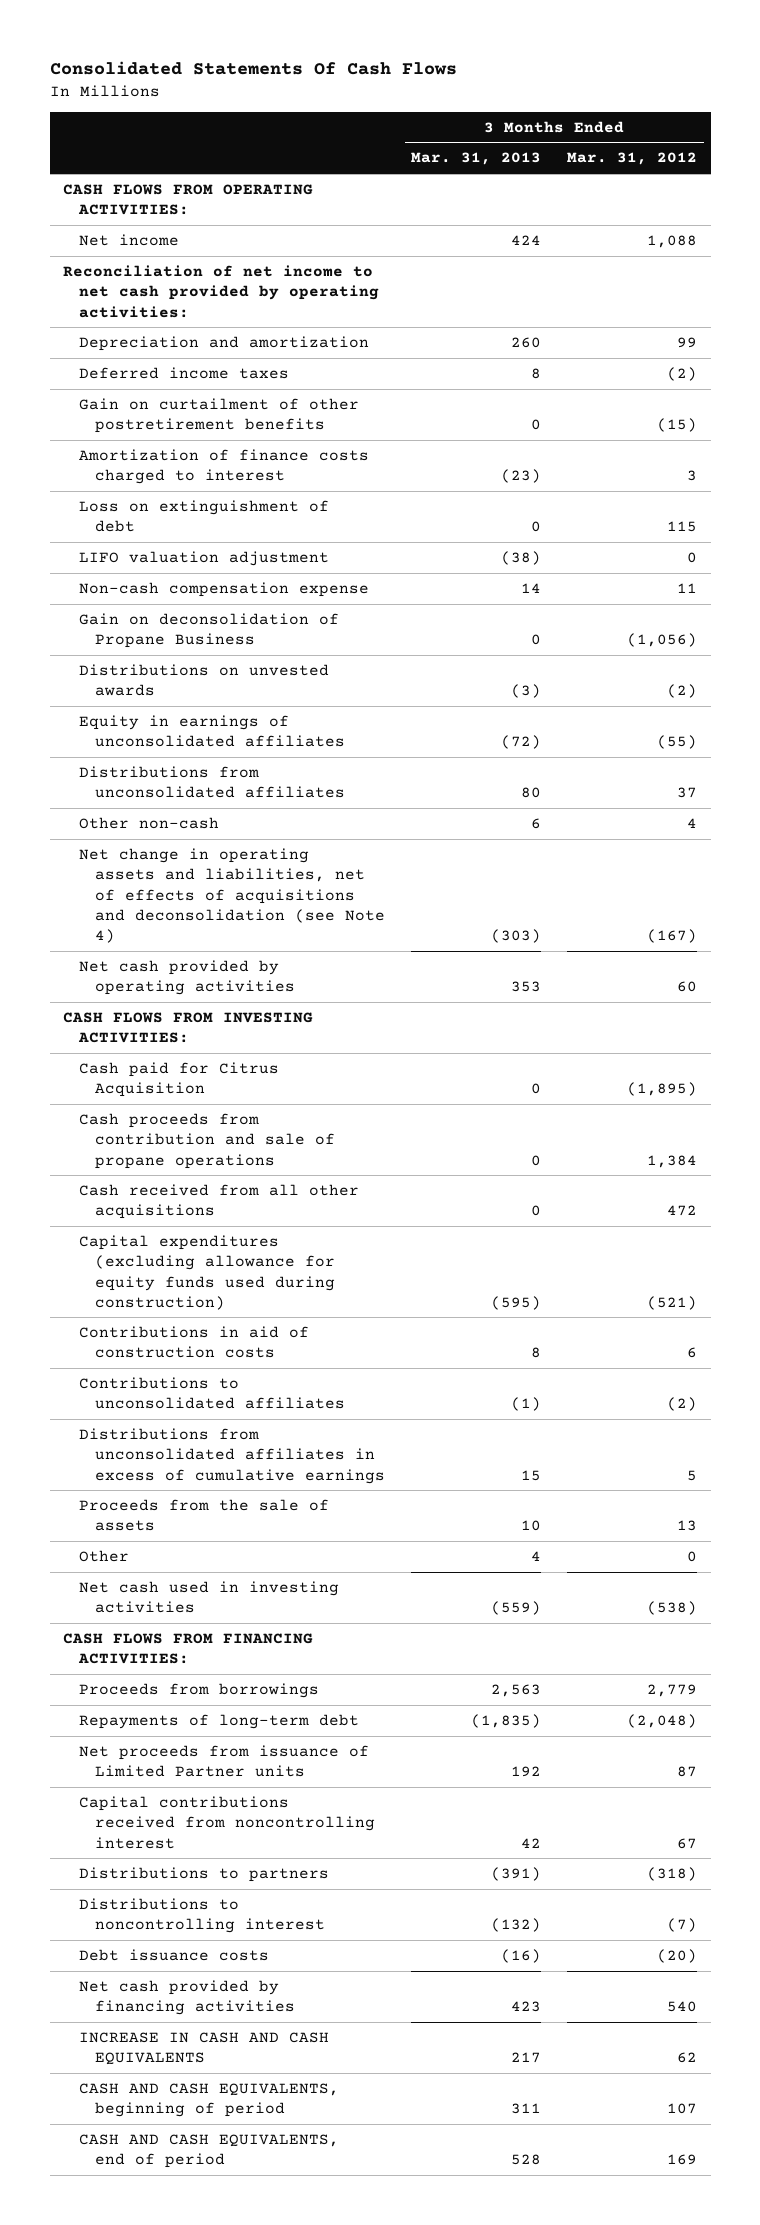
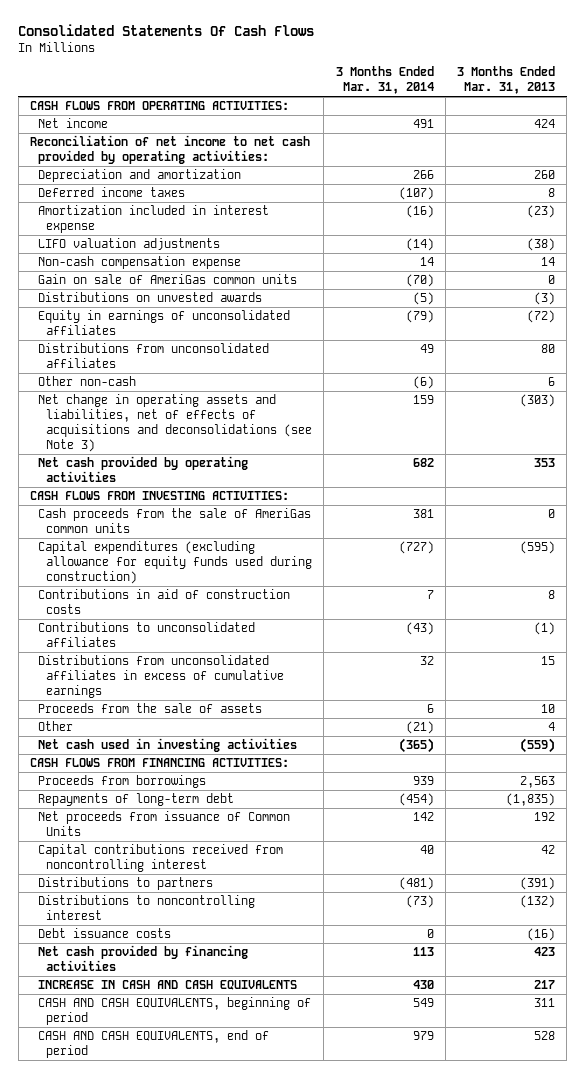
[567,152,698,166] Mar. 31, 2012 -> none
none -> [335,66,434,95] 3 Months Ended Mar. 31, 2014
[78,397,359,434] Gain on curtailment of other postretirement benefits -> none
[78,499,329,533] Loss on extinguishment of debt -> none
[78,448,369,485] Amortization of finance costs charged to interest -> [38,205,270,234] Amortization included in interest expense
[78,550,329,566] LIFO valuation adjustment -> [38,238,221,251] LIFO valuation adjustments
[78,612,339,649] Gain on deconsolidation of Propane Business -> none
none -> [38,274,298,285] Gain on sale of AmeriGas common units
[78,847,385,944] Net change in operating assets and liabilities, net of effects of acquisitions and deconsolidation (see Note 4) -> [38,394,313,453] Net change in operating assets and liabilities, net of effects of acquisitions and deconsolidations (see Note 3)
[78,1061,279,1098] Cash paid for Citrus Acquisition -> none
[78,1112,335,1169] Cash proceeds from contribution and sale of propane operations -> none
[78,1183,359,1220] Cash received from all other acquisitions -> none
none -> [38,508,312,534] Cash proceeds from the sale of AmeriGas common units
[78,1744,369,1778] Net proceeds from issuance of Limited Partner units -> [38,811,291,837] Net proceeds from issuance of Common Units

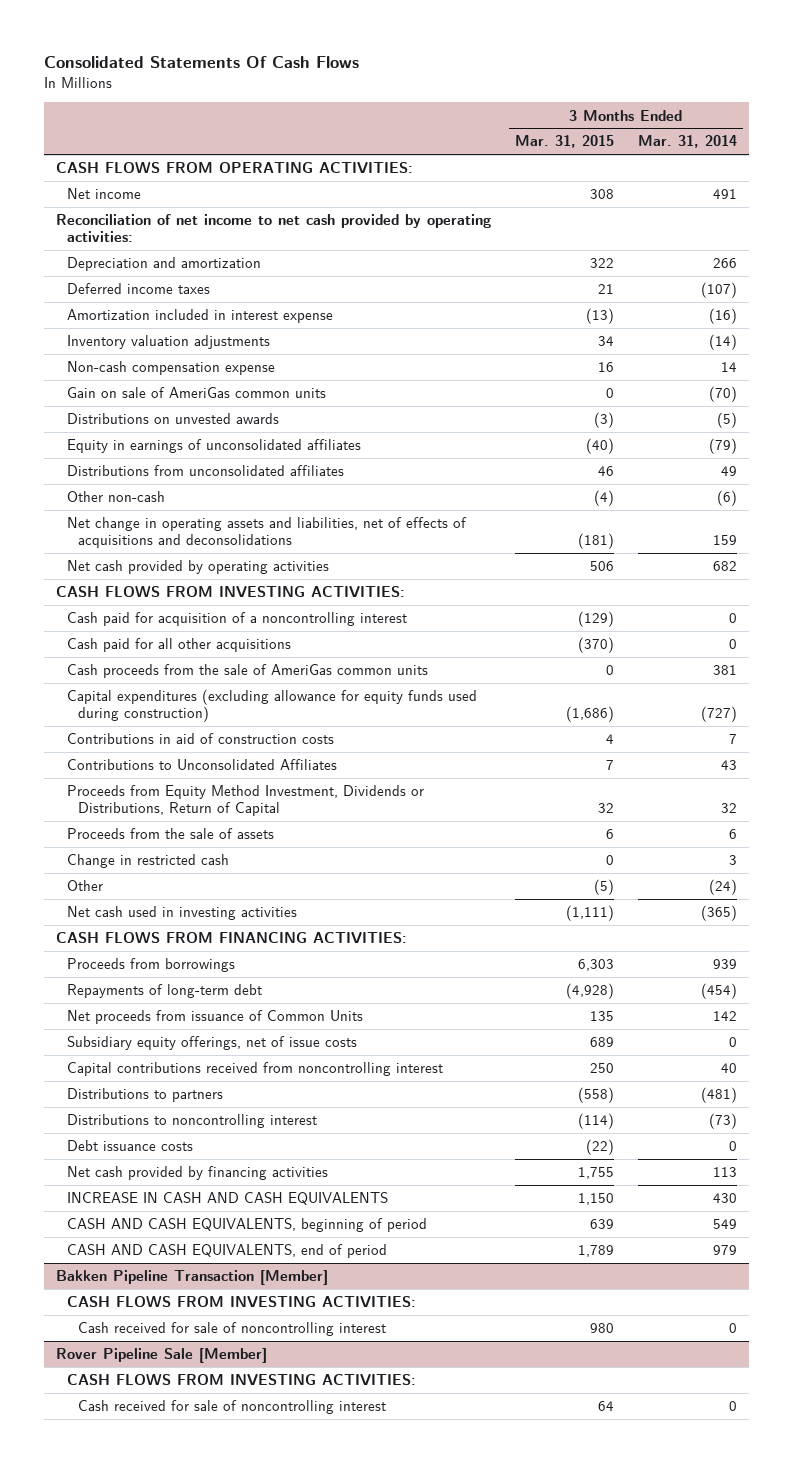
[457,66,556,95] 3 Months Ended Mar. 31, 2013 -> none
none -> [514,135,614,149] Mar. 31, 2015
[38,238,221,251] LIFO valuation adjustments -> [67,335,271,350] Inventory valuation adjustments
[38,394,313,453] Net change in operating assets and liabilities, net of effects of acquisitions and deconsolidations (see Note 3) -> [67,517,468,549] Net change in operating assets and liabilities, net of effects of acquisitions and deconsolidations
none -> [67,612,408,627] Cash paid for acquisition of a noncontrolling interest
none -> [67,638,292,653] Cash paid for all other acquisitions
[38,655,285,699] Distributions from unconsolidated affiliates in excess of cumulative earnings -> none
[38,622,256,648] Contributions to unconsolidated affiliates -> [67,759,338,771] Contributions to Unconsolidated Affiliates
[405,622,434,636] (43) -> [720,760,737,771] 43
none -> [67,785,425,817] Proceeds from Equity Method Investment, Dividends or Distributions, Return of Capital
none -> [67,854,230,869] Change in restricted cash
[405,721,434,735] (21) -> [708,879,737,896] (24)
none -> [67,1036,358,1051] Subsidiary equity offerings, net of issue costs
none -> [56,1270,329,1286] Bakken Pipeline Transaction [Member]
none -> [67,1296,417,1309] CASH FLOWS FROM INVESTING ACTIVITIES:
none -> [78,1322,387,1337] Cash received for sale of noncontrolling interest
none -> [56,1348,268,1364] Rover Pipeline Sale [Member]
none -> [67,1374,417,1387] CASH FLOWS FROM INVESTING ACTIVITIES:
none -> [78,1400,387,1415] Cash received for sale of noncontrolling interest

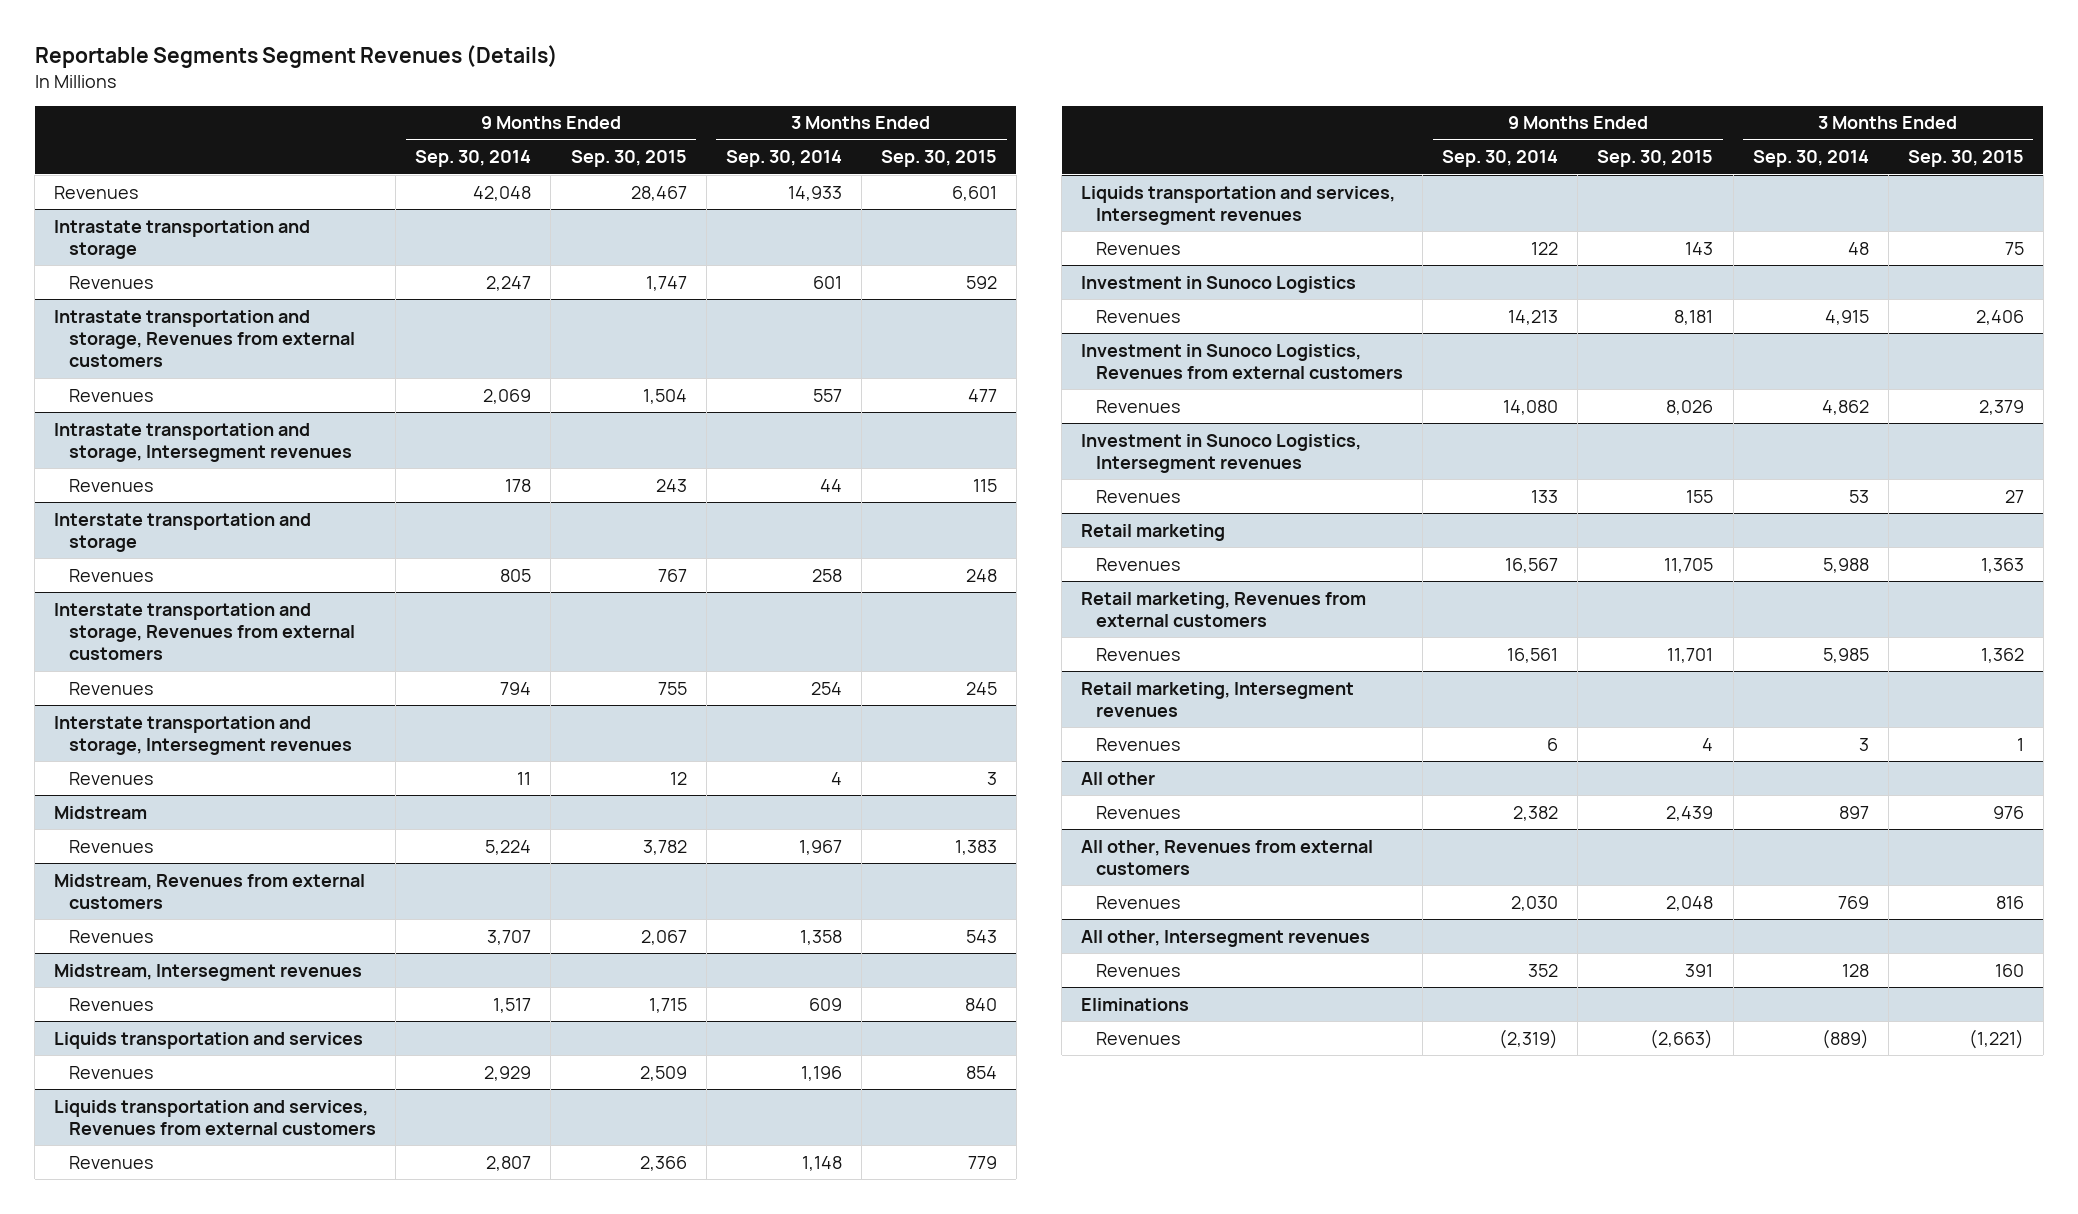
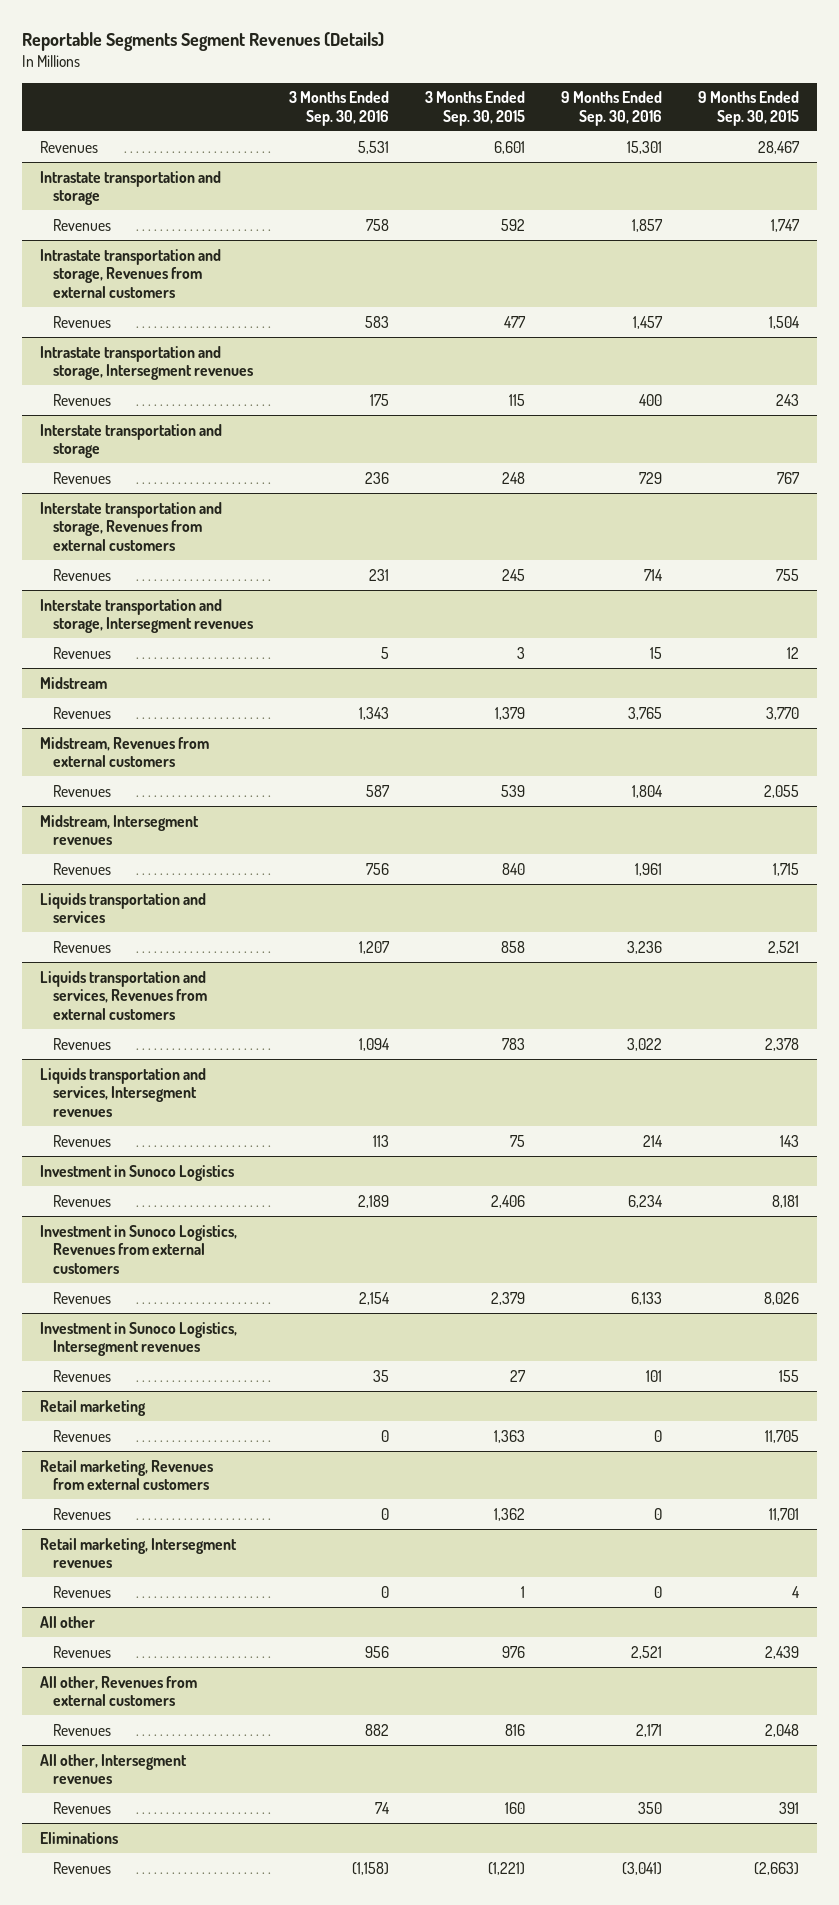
[415,150,532,168] Sep. 30, 2014 -> none
[725,150,842,168] Sep. 30, 2014 -> none
none -> [288,91,389,126] 3 Months Ended Sep. 30, 2016
none -> [560,91,662,126] 9 Months Ended Sep. 30, 2016
[642,839,687,855] 3,782 -> [765,706,799,720] 3,770
[954,839,997,855] 1,383 -> [494,706,525,720] 1,379
[640,929,687,945] 2,067 -> [763,784,799,798] 2,055
[965,929,997,943] 543 -> [500,784,525,797] 539
[639,1065,687,1081] 2,509 -> [767,940,799,954] 2,521
[965,1065,997,1079] 854 -> [500,940,525,953] 858
[639,1155,687,1171] 2,366 -> [764,1037,799,1051] 2,378
[967,1155,997,1169] 779 -> [501,1037,525,1050] 783

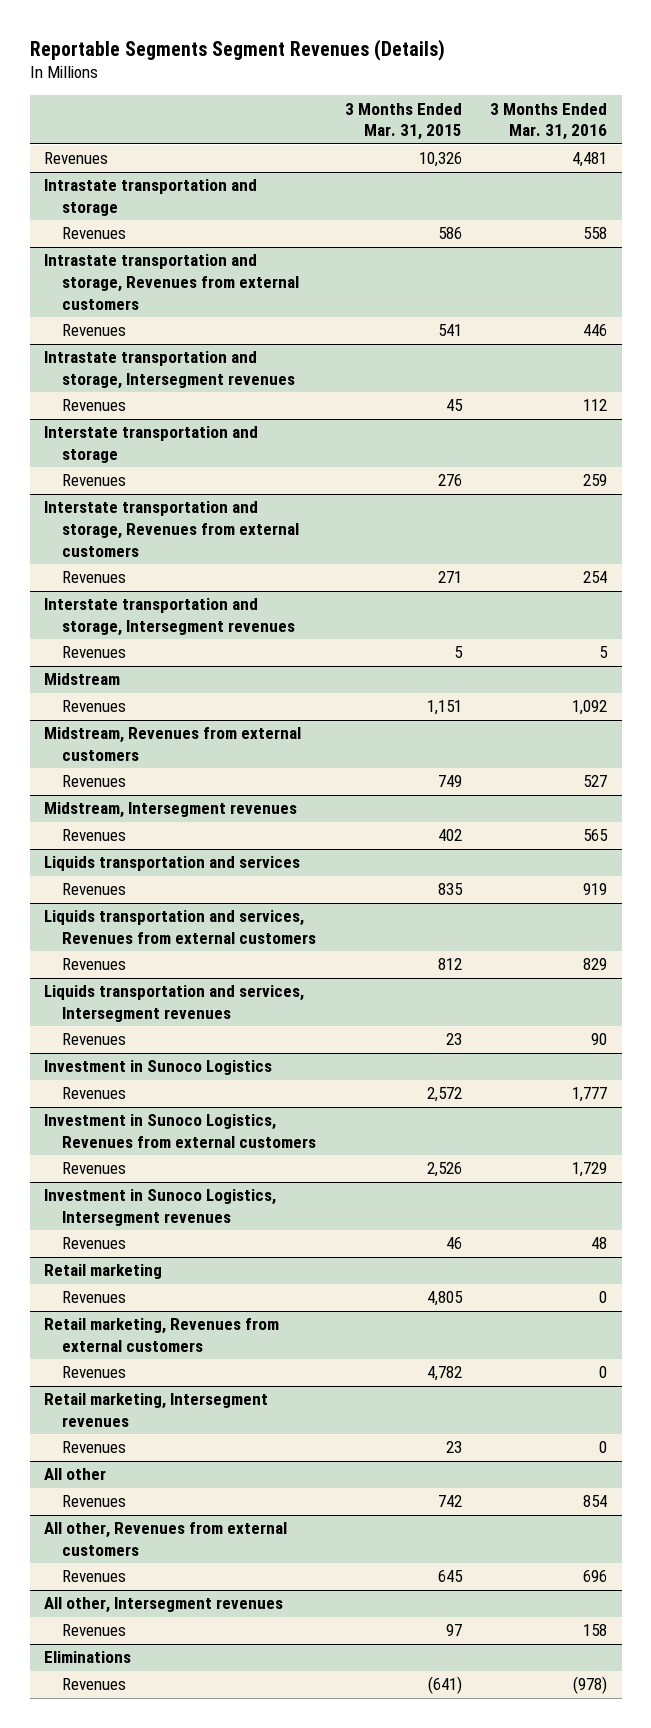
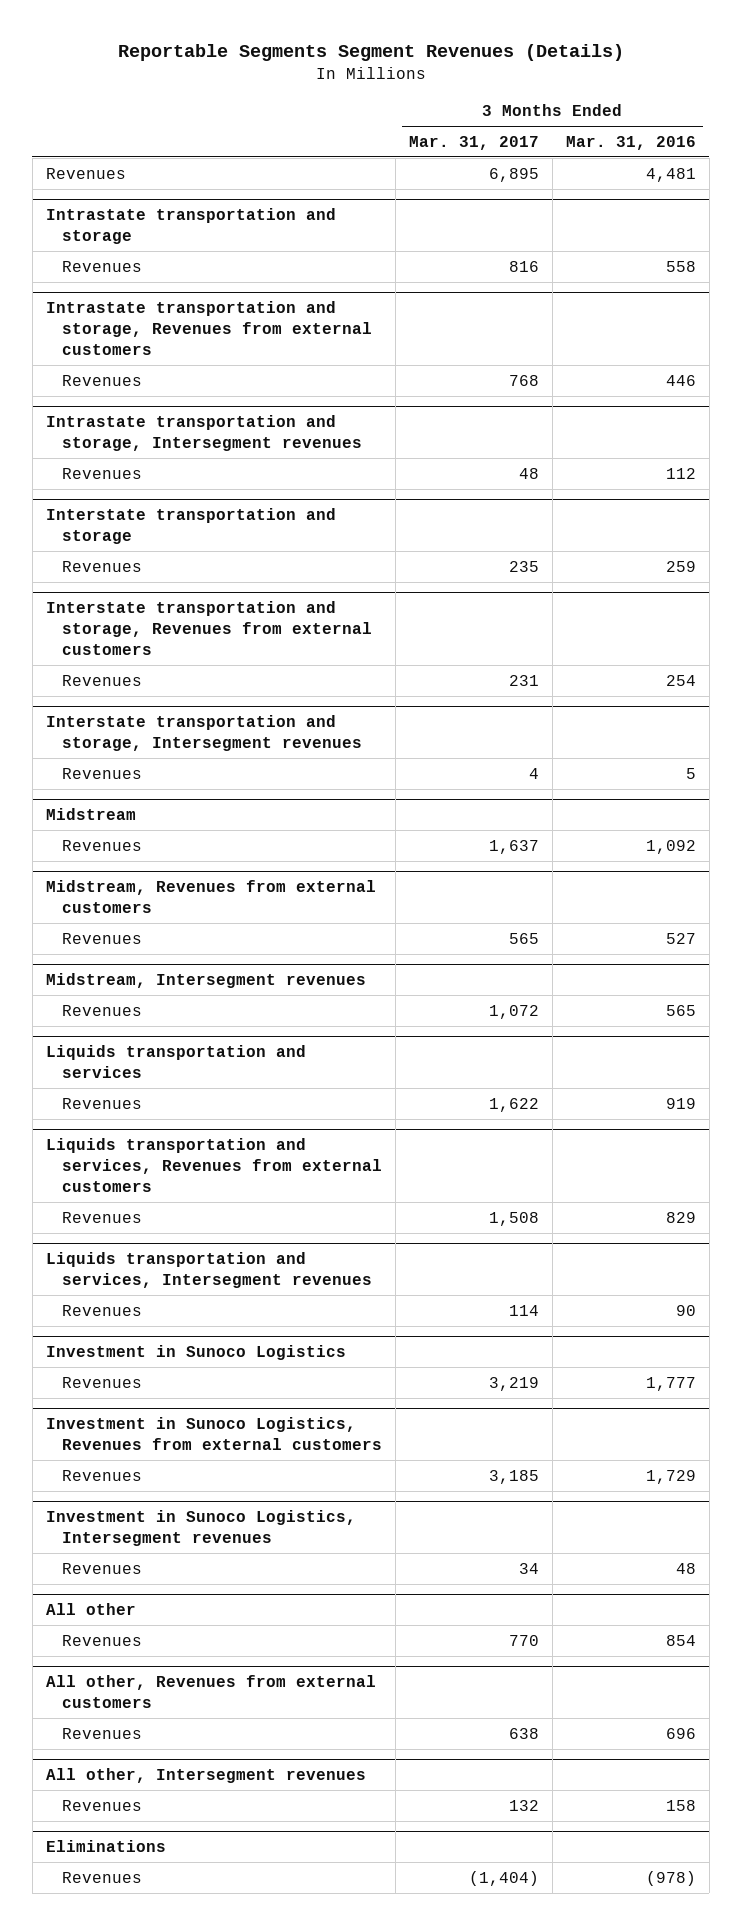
[344,102,462,141] 3 Months Ended Mar. 31, 2015 -> none
none -> [409,135,540,150] Mar. 31, 2017
[44,1264,163,1280] Retail marketing -> none
[61,1291,126,1304] Revenues -> none
[44,1318,280,1352] Retail marketing, Revenues from external customers -> none
[61,1366,126,1379] Revenues -> none
[44,1393,269,1427] Retail marketing, Intersegment revenues -> none
[61,1441,126,1454] Revenues -> none

